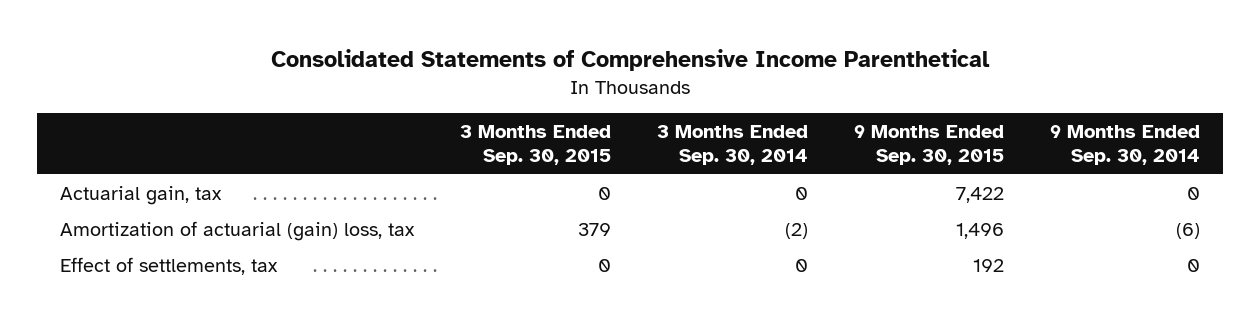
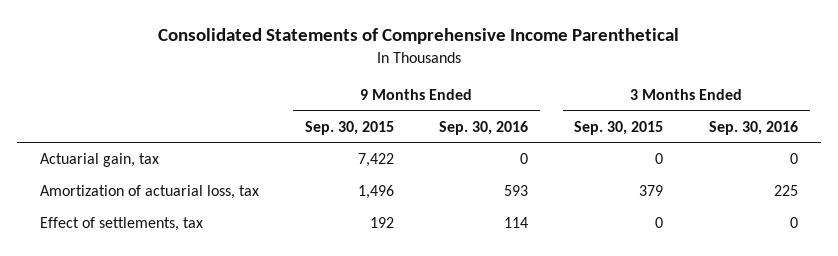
[656,124,808,166] 3 Months Ended Sep. 30, 2014 -> none
[1049,124,1200,166] 9 Months Ended Sep. 30, 2014 -> none
none -> [439,120,529,135] Sep. 30, 2016
none -> [709,120,799,135] Sep. 30, 2016
[60,220,416,241] Amortization of actuarial (gain) loss, tax -> [39,185,259,200] Amortization of actuarial loss, tax

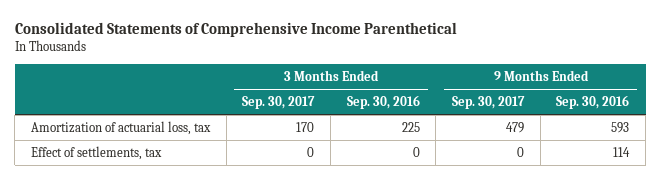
[304,120,394,135] Sep. 30, 2015 -> none
[574,120,664,135] Sep. 30, 2015 -> none
none -> [242,95,316,109] Sep. 30, 2017
none -> [452,95,526,109] Sep. 30, 2017
[39,153,159,168] Actuarial gain, tax -> none

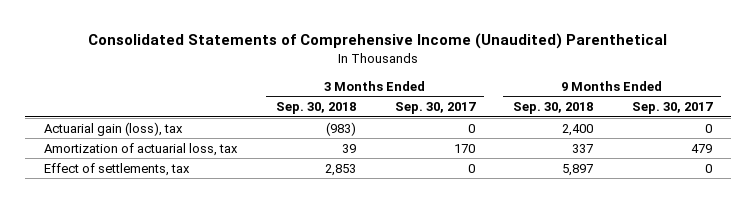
[14,22,457,38] Consolidated Statements of Comprehensive Income Parenthetical -> [88,33,668,50] Consolidated Statements of Comprehensive Income (Unaudited) Parenthetical
[346,94,420,109] Sep. 30, 2016 -> none
[556,94,630,109] Sep. 30, 2016 -> none
none -> [276,102,357,115] Sep. 30, 2018
none -> [513,102,594,115] Sep. 30, 2018
none -> [44,121,184,136] Actuarial gain (loss), tax

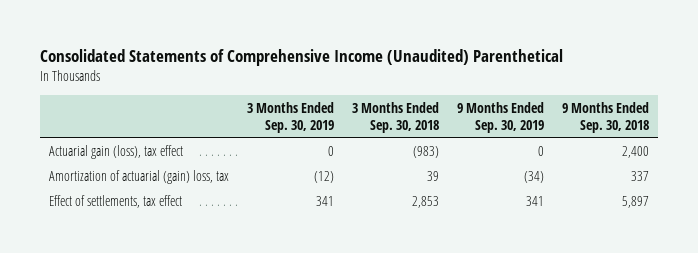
[394,102,476,115] Sep. 30, 2017 -> none
[631,102,713,115] Sep. 30, 2017 -> none
none -> [247,101,335,133] 3 Months Ended Sep. 30, 2019
none -> [457,101,545,133] 9 Months Ended Sep. 30, 2019
[44,121,184,136] Actuarial gain (loss), tax -> [49,144,184,159] Actuarial gain (loss), tax effect
[44,142,239,156] Amortization of actuarial loss, tax -> [49,169,230,184] Amortization of actuarial (gain) loss, tax
[44,162,191,176] Effect of settlements, tax -> [49,194,183,208] Effect of settlements, tax effect

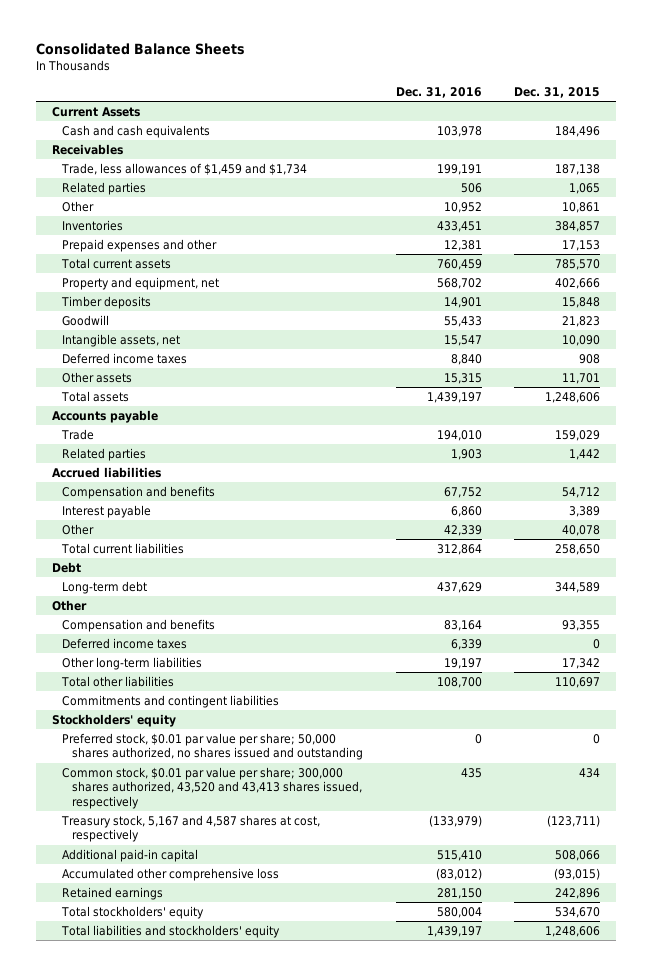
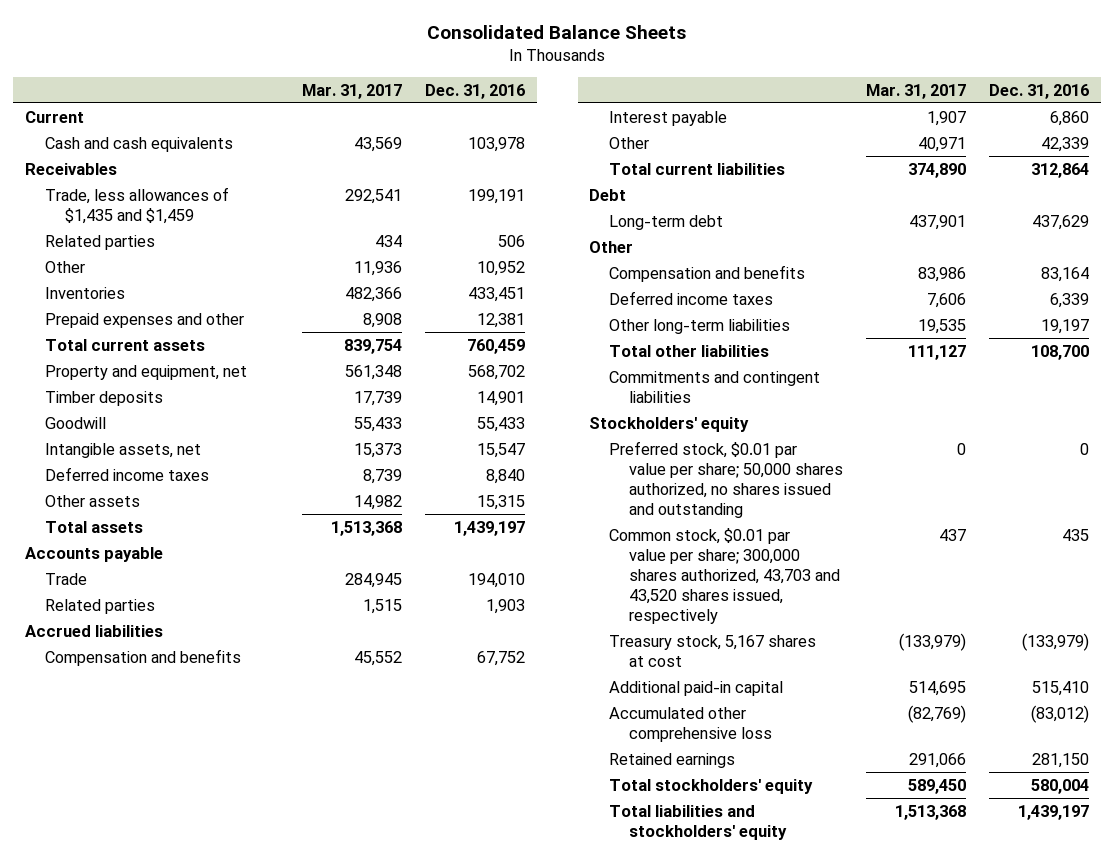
[513,87,600,99] Dec. 31, 2015 -> none
none -> [302,83,403,99] Mar. 31, 2017
[51,106,140,117] Current Assets -> [24,110,84,123] Current
[61,162,308,175] Trade, less allowances of $1,459 and $1,734 -> [44,186,229,224] Trade, less allowances of $1,435 and $1,459
[62,766,363,810] Common stock, $0.01 par value per share; 300,000 shares authorized, 43,520 and 43,413 shares issued, respectively -> [609,527,841,625] Common stock, $0.01 par value per share; 300,000 shares authorized, 43,703 and 43,520 shares issued, respectively
[61,814,321,843] Treasury stock, 5,167 and 4,587 shares at cost, respectively -> [609,634,817,667] Treasury stock, 5,167 shares at cost

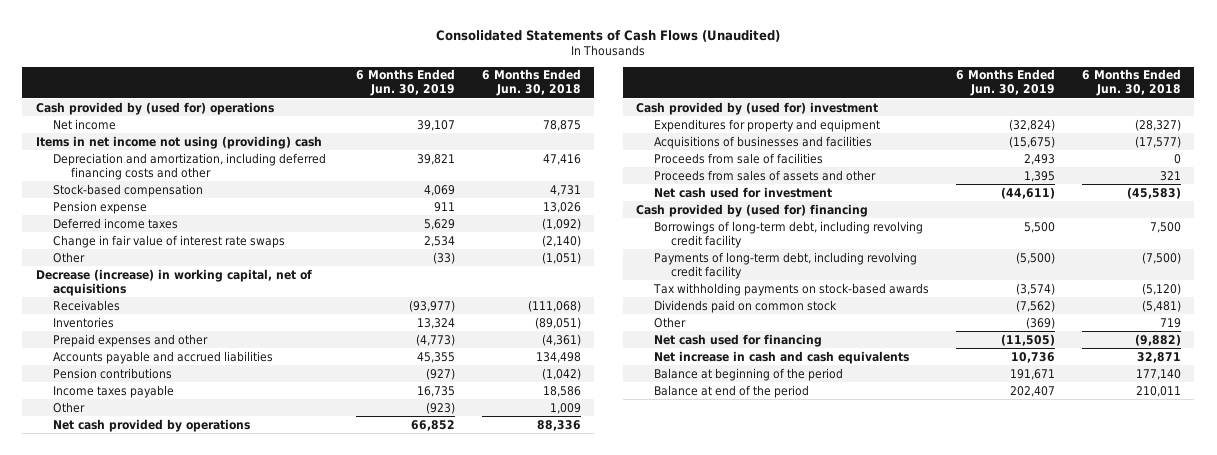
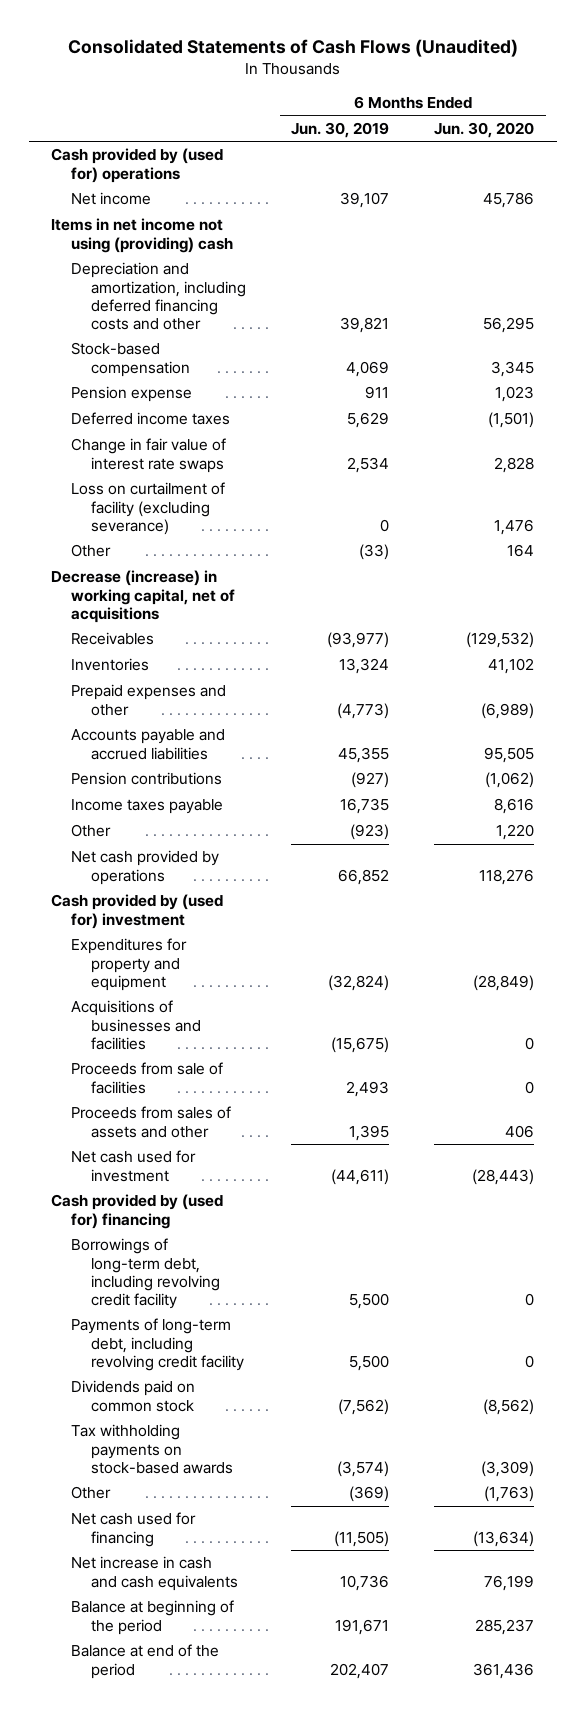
[481,69,581,97] 6 Months Ended Jun. 30, 2018 -> none
none -> [434,121,535,138] Jun. 30, 2020
none -> [71,482,226,535] Loss on curtailment of facility (excluding severance)
[1015,251,1055,264] (5,500) -> [349,1354,390,1371] 5,500
[652,282,929,296] Tax withholding payments on stock-based awards -> [71,1424,234,1474] Tax withholding payments on stock-based awards

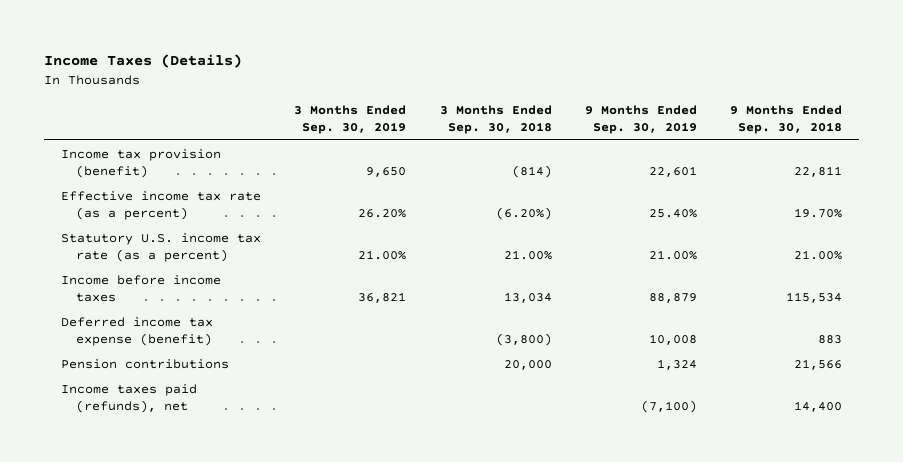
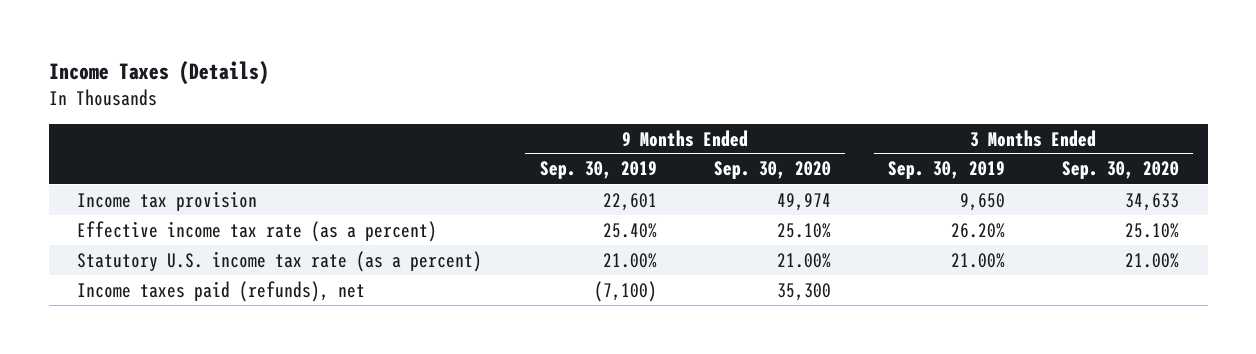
[439,104,552,135] 3 Months Ended Sep. 30, 2018 -> none
[730,104,843,135] 9 Months Ended Sep. 30, 2018 -> none
none -> [713,161,831,180] Sep. 30, 2020
none -> [1062,161,1180,180] Sep. 30, 2020
[60,148,221,178] Income tax provision (benefit) -> [77,190,258,211] Income tax provision
[60,274,221,302] Income before income taxes -> none
[60,316,213,346] Deferred income tax expense (benefit) -> none
[60,358,229,369] Pension contributions -> none

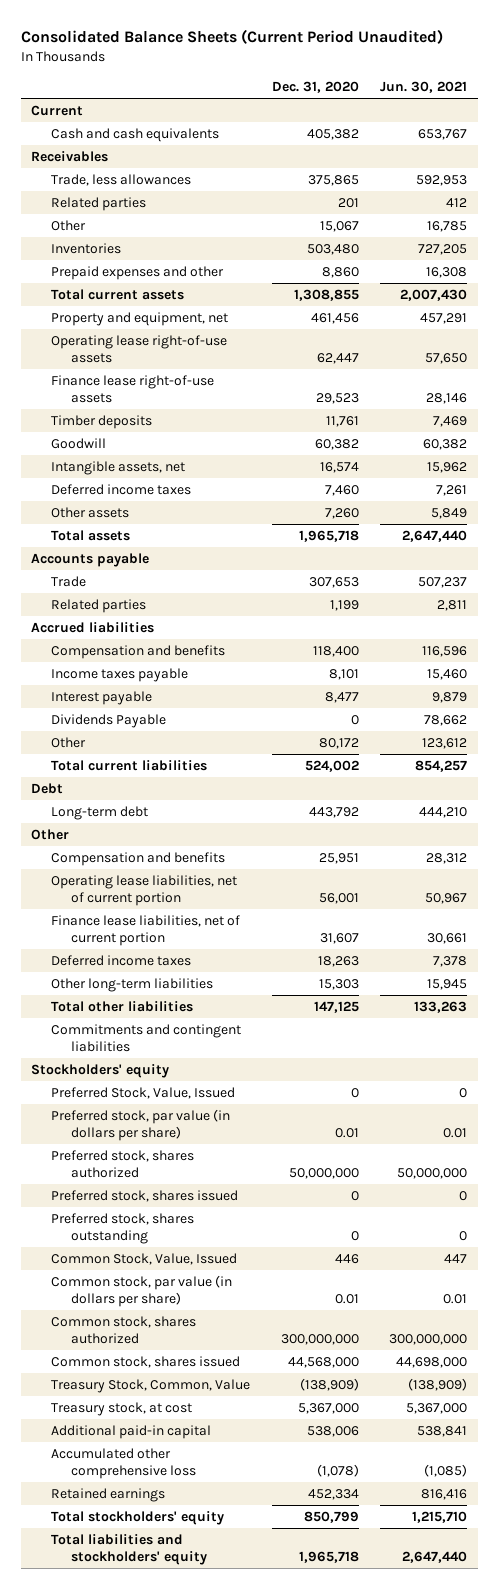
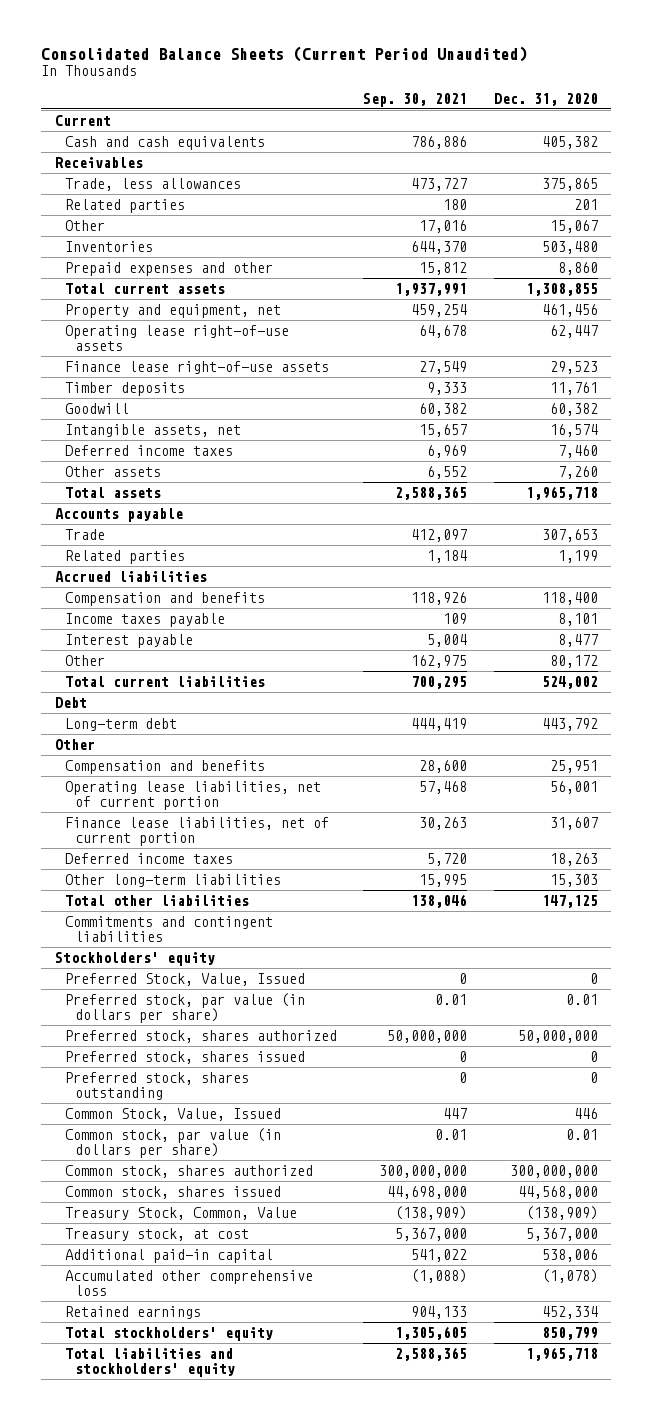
[380,81,468,94] Jun. 30, 2021 -> none
none -> [363,92,468,107] Sep. 30, 2021
[51,714,167,729] Dividends Payable -> none

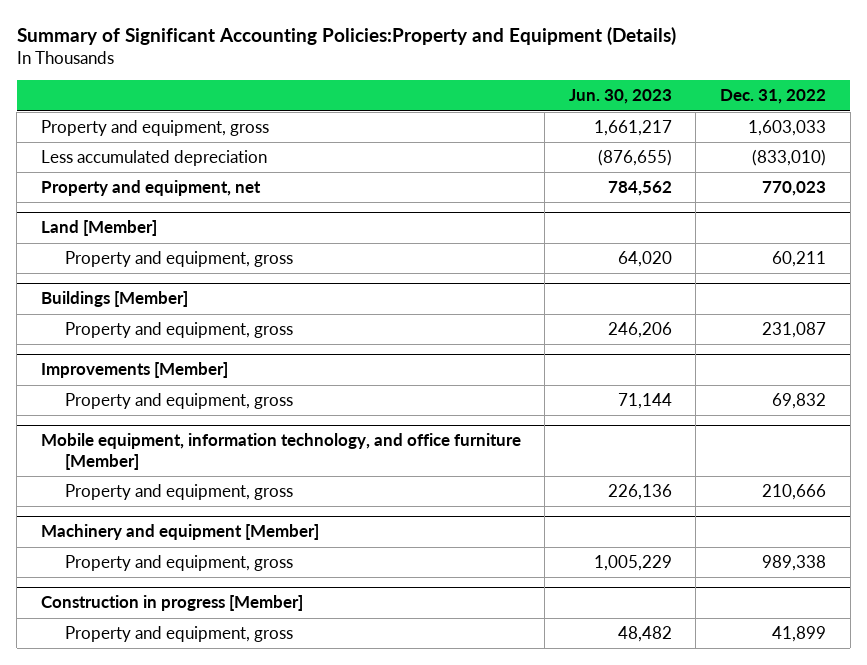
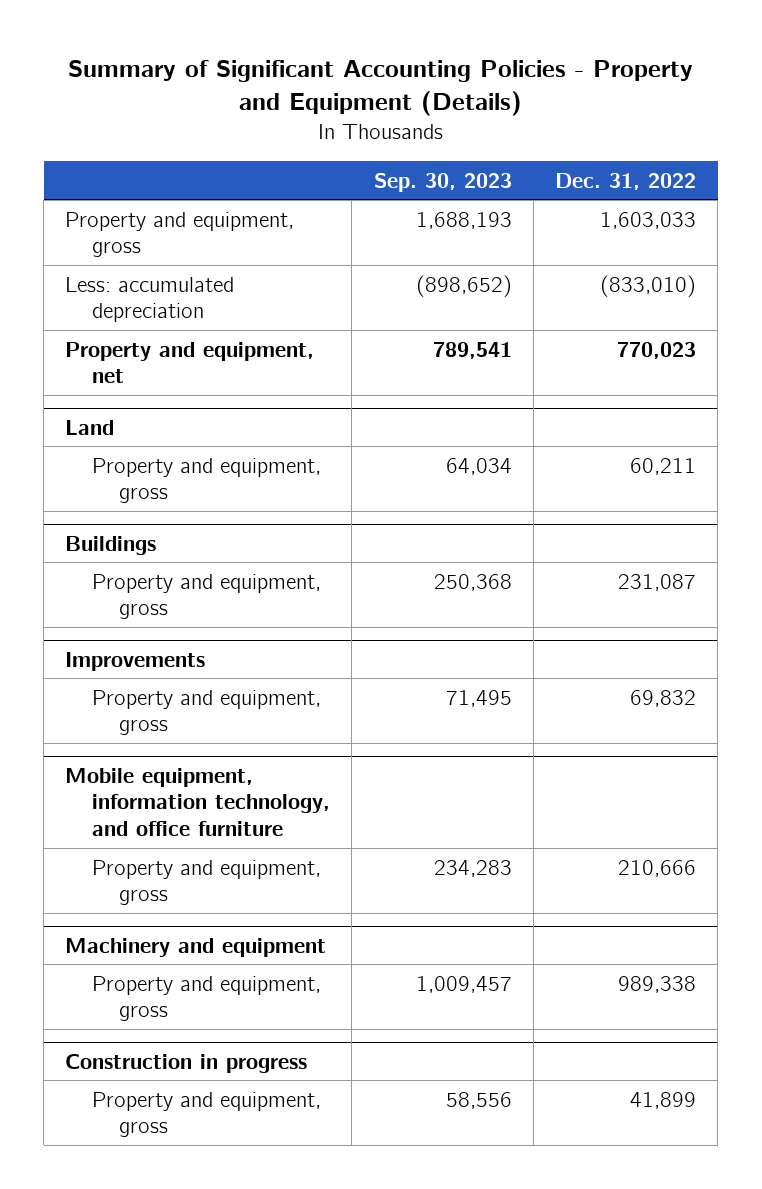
[16,26,676,45] Summary of Significant Accounting Policies:Property and Equipment (Details) -> [67,60,693,117] Summary of Significant Accounting Policies - Property and Equipment (Details)
[568,89,672,105] Jun. 30, 2023 -> none
none -> [373,172,512,192] Sep. 30, 2023
[40,150,267,167] Less accumulated depreciation -> [65,276,235,323] Less: accumulated depreciation
[40,220,157,237] Land [Member] -> [65,419,115,435] Land
[40,291,188,308] Buildings [Member] -> [65,535,157,555] Buildings
[40,362,228,379] Improvements [Member] -> [65,651,206,671] Improvements
[40,433,521,471] Mobile equipment, information technology, and office furniture [Member] -> [65,767,331,836] Mobile equipment, information technology, and office furniture
[40,524,319,541] Machinery and equipment [Member] -> [65,937,327,957] Machinery and equipment
[40,595,303,612] Construction in progress [Member] -> [65,1053,308,1073] Construction in progress

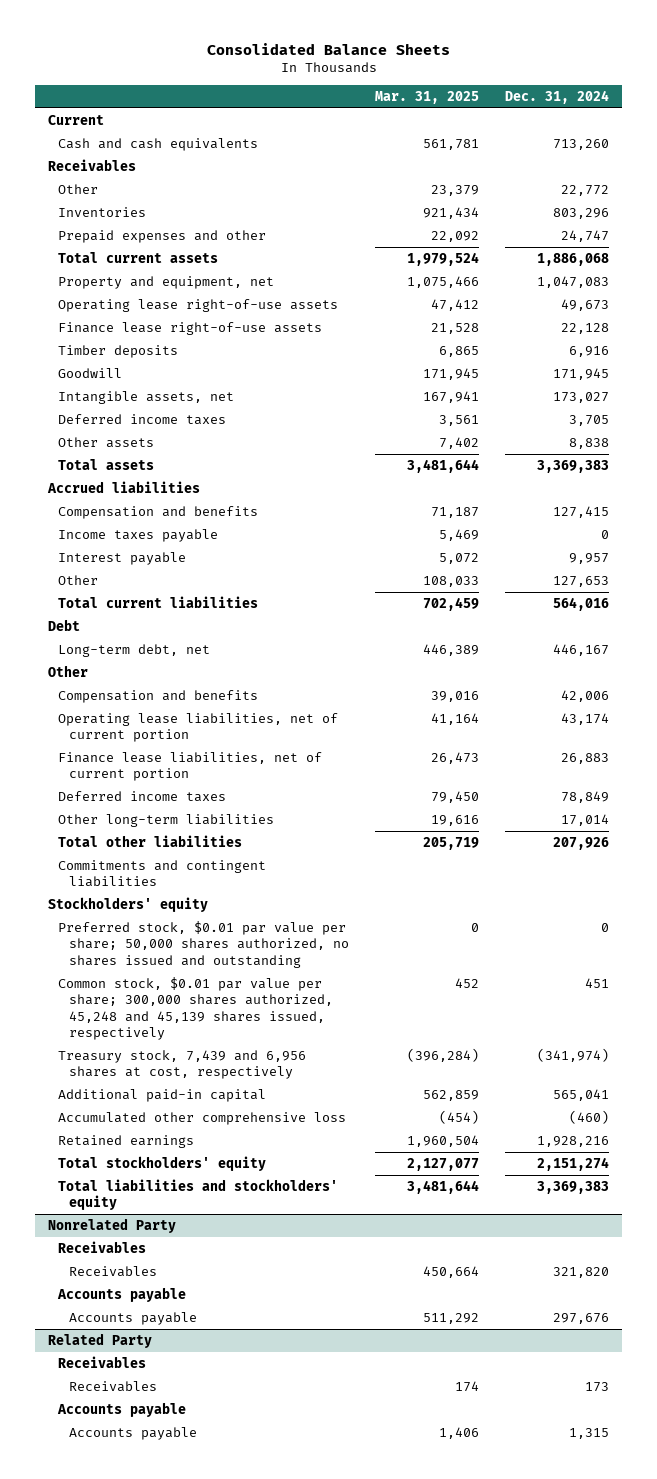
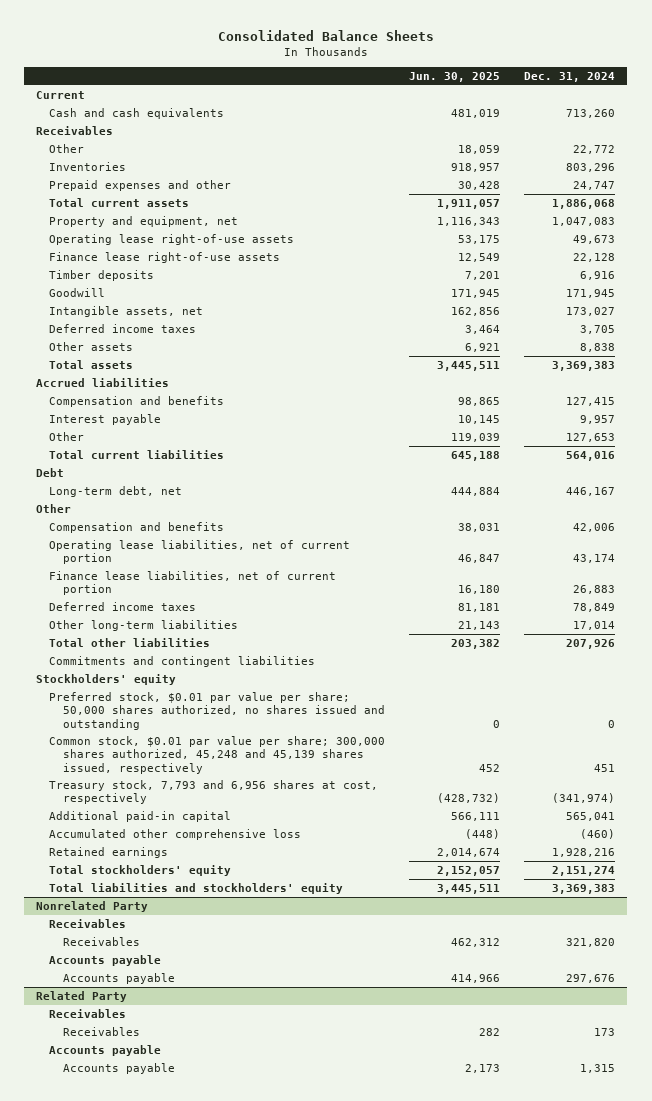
[374,90,479,104] Mar. 31, 2025 -> none
none -> [409,72,501,83] Jun. 30, 2025
[58,528,219,542] Income taxes payable -> none
[58,1049,307,1080] Treasury stock, 7,439 and 6,956 shares at cost, respectively -> [49,779,379,805] Treasury stock, 7,793 and 6,956 shares at cost, respectively

